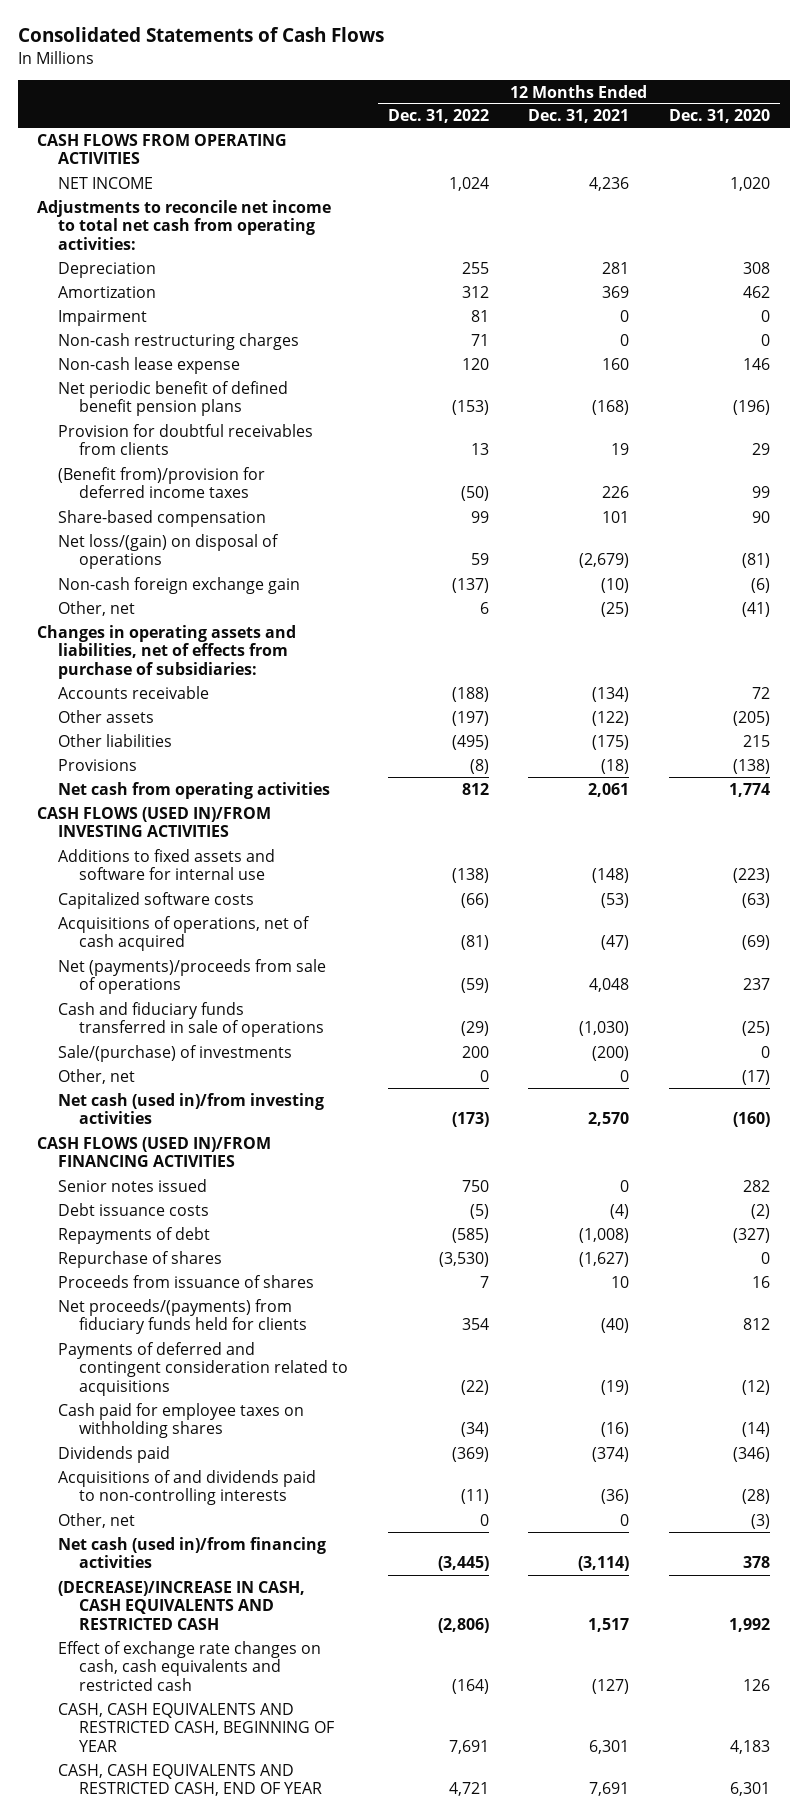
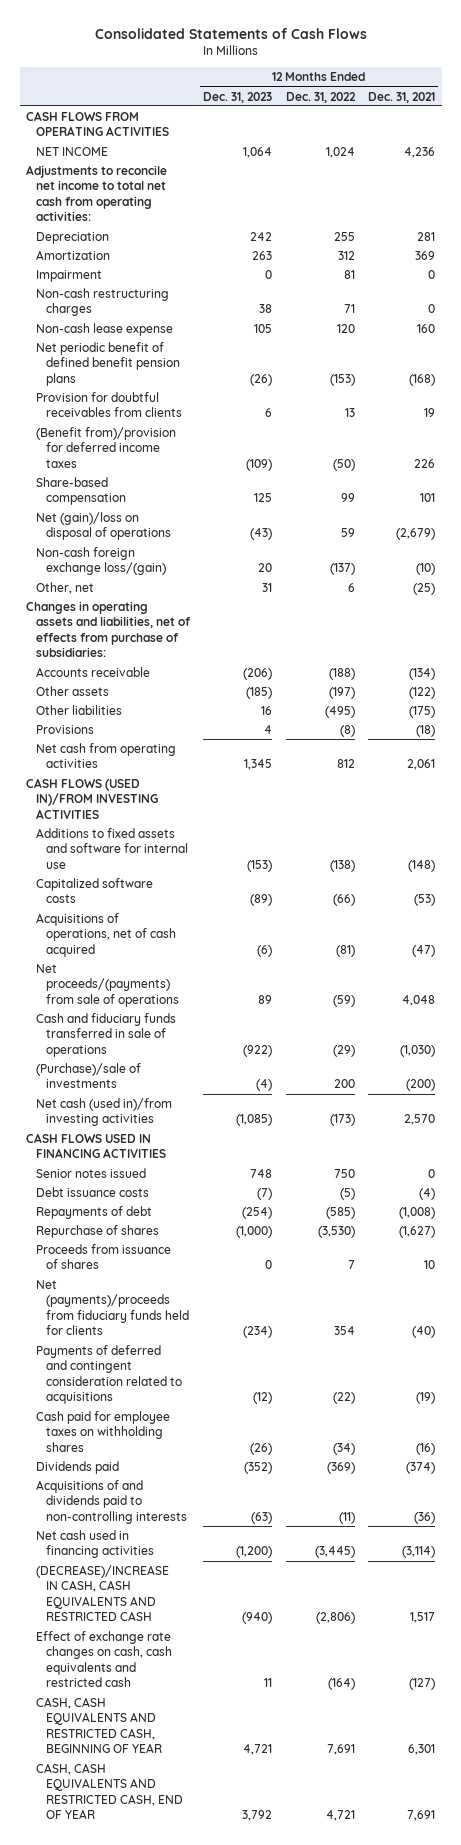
[669,109,771,124] Dec. 31, 2020 -> none
none -> [203,91,273,103] Dec. 31, 2023
[58,533,280,570] Net loss/(gain) on disposal of operations -> [36,511,171,541] Net (gain)/loss on disposal of operations
[58,576,301,594] Non-cash foreign exchange gain -> [36,546,166,576] Non-cash foreign exchange loss/(gain)
[58,958,327,995] Net (payments)/proceeds from sale of operations -> [36,963,179,1007] Net proceeds/(payments) from sale of operations
[58,1068,136,1084] Other, net -> none
[58,1044,293,1062] Sale/(purchase) of investments -> [36,1062,142,1089] (Purchase)/sale of investments
[37,1136,272,1168] CASH FLOWS (USED IN)/FROM FINANCING ACTIVITIES -> [26,1132,167,1159] CASH FLOWS USED IN FINANCING ACTIVITIES
[58,1298,307,1335] Net proceeds/(payments) from fiduciary funds held for clients -> [36,1279,189,1336] Net (payments)/proceeds from fiduciary funds held for clients
[58,1512,136,1528] Other, net -> none
[58,1536,327,1569] Net cash (used in)/from financing activities -> [36,1529,154,1559] Net cash used in financing activities

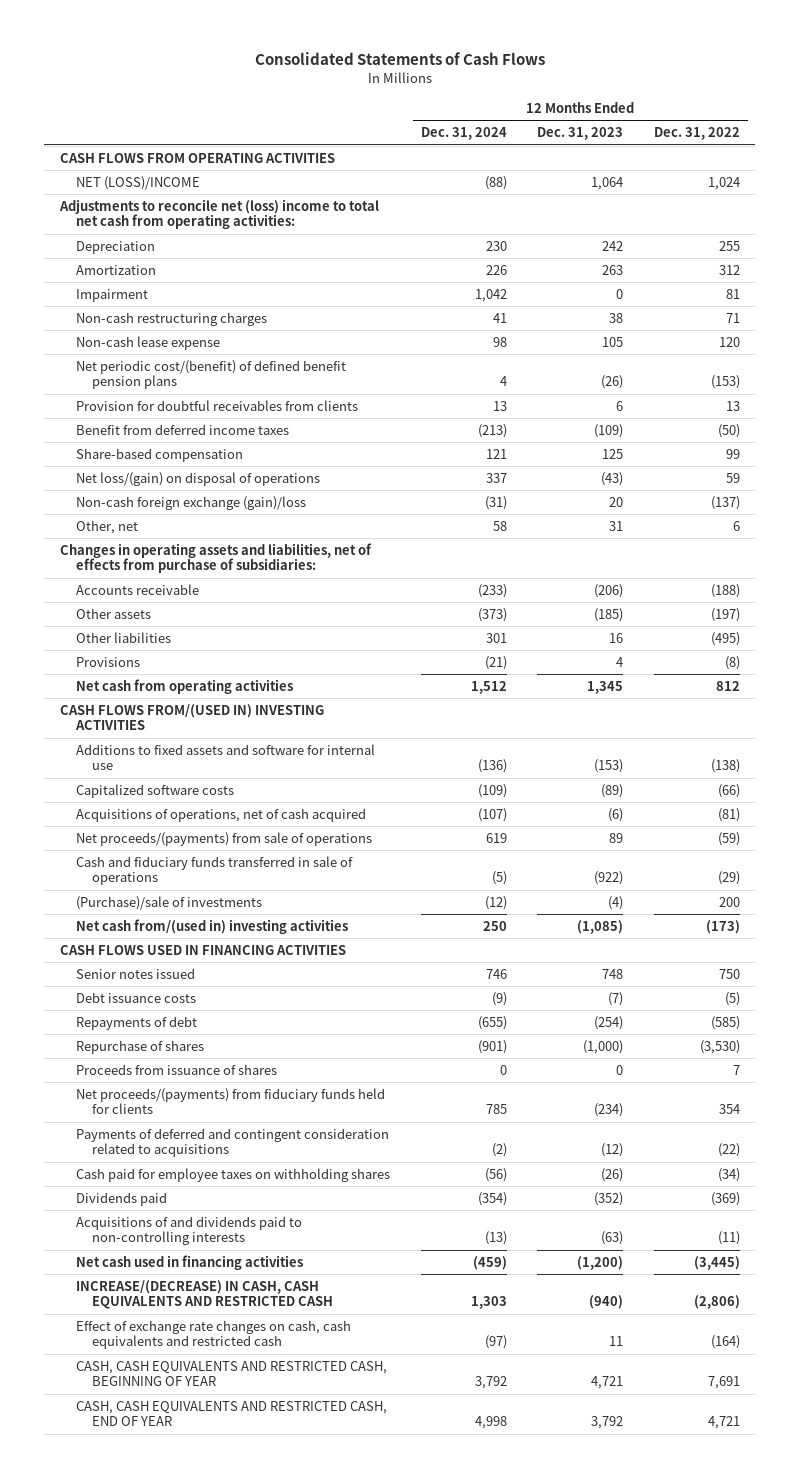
[367,91,435,103] Dec. 31, 2021 -> none
none -> [420,127,507,141] Dec. 31, 2024
[36,146,109,156] NET INCOME -> [76,175,201,190] NET (LOSS)/INCOME
[26,164,168,222] Adjustments to reconcile net income to total net cash from operating activities: -> [58,198,379,230] Adjustments to reconcile net (loss) income to total net cash from operating activities:
[36,341,180,386] Net periodic benefit of defined benefit pension plans -> [76,359,347,390] Net periodic cost/(benefit) of defined benefit pension plans
[36,426,177,468] (Benefit from)/provision for deferred income taxes -> [76,423,290,435] Benefit from deferred income taxes
[36,511,171,541] Net (gain)/loss on disposal of operations -> [76,471,321,486] Net loss/(gain) on disposal of operations
[36,546,166,576] Non-cash foreign exchange loss/(gain) -> [76,495,307,510] Non-cash foreign exchange (gain)/loss
[26,777,159,819] CASH FLOWS (USED IN)/FROM INVESTING ACTIVITIES -> [59,703,324,731] CASH FLOWS FROM/(USED IN) INVESTING ACTIVITIES
[36,1097,173,1127] Net cash (used in)/from investing activities -> [76,918,349,934] Net cash from/(used in) investing activities
[36,1279,189,1336] Net (payments)/proceeds from fiduciary funds held for clients -> [76,1087,386,1115] Net proceeds/(payments) from fiduciary funds held for clients
[36,1564,170,1622] (DECREASE)/INCREASE IN CASH, CASH EQUIVALENTS AND RESTRICTED CASH -> [76,1279,334,1310] INCREASE/(DECREASE) IN CASH, CASH EQUIVALENTS AND RESTRICTED CASH

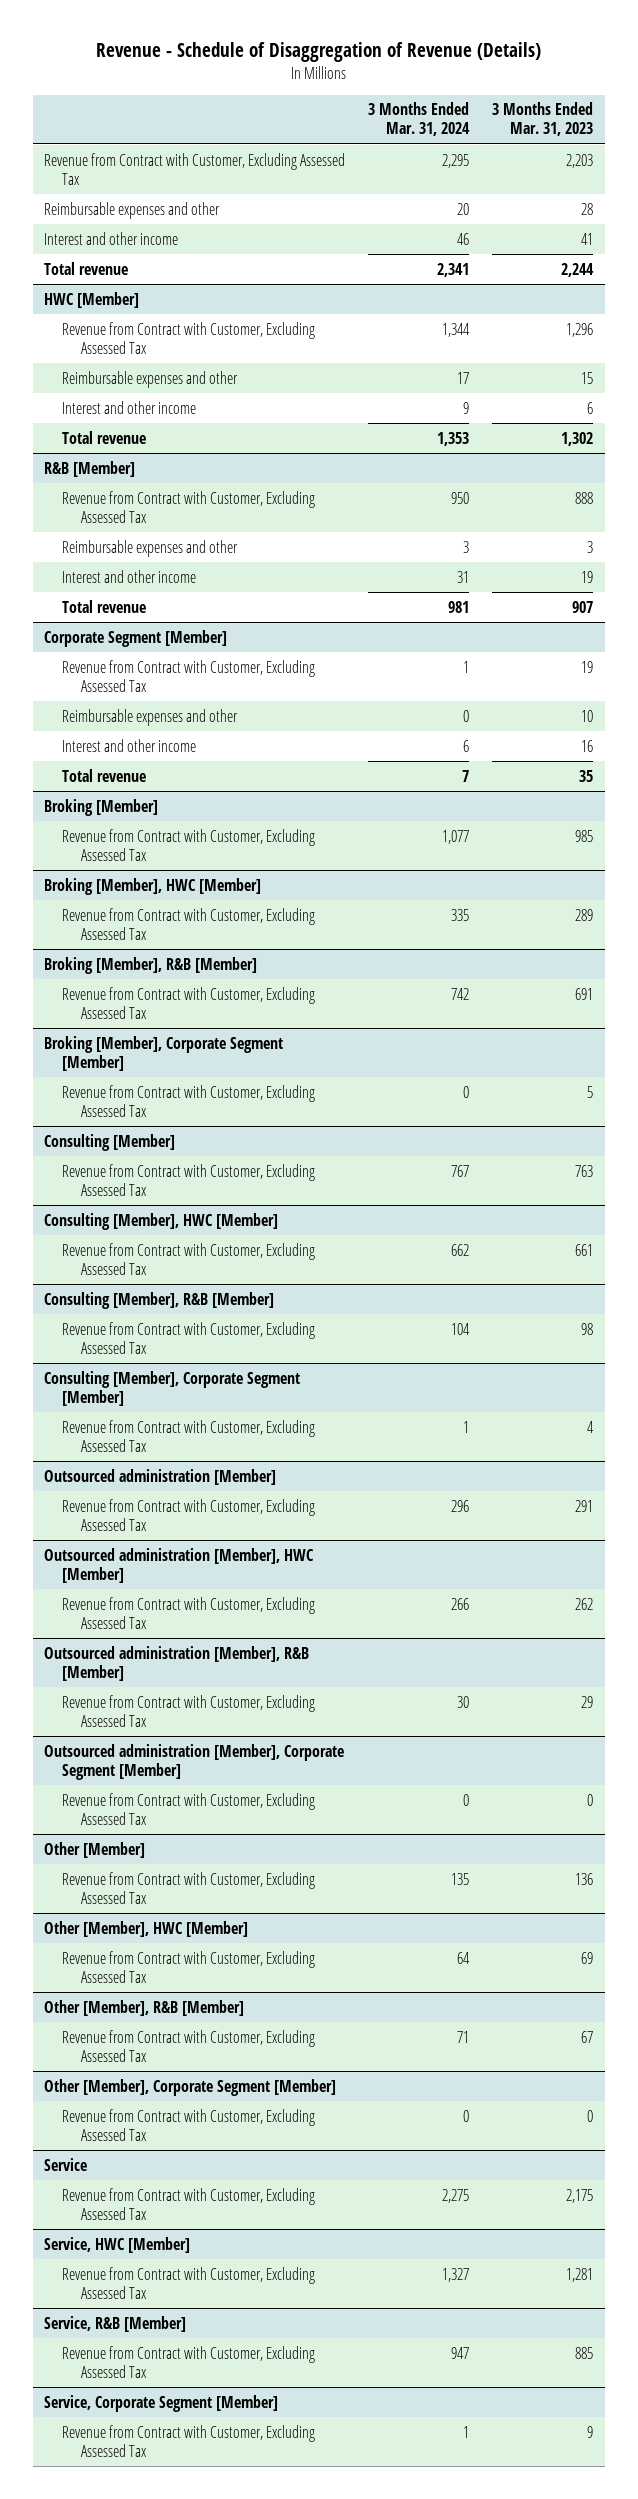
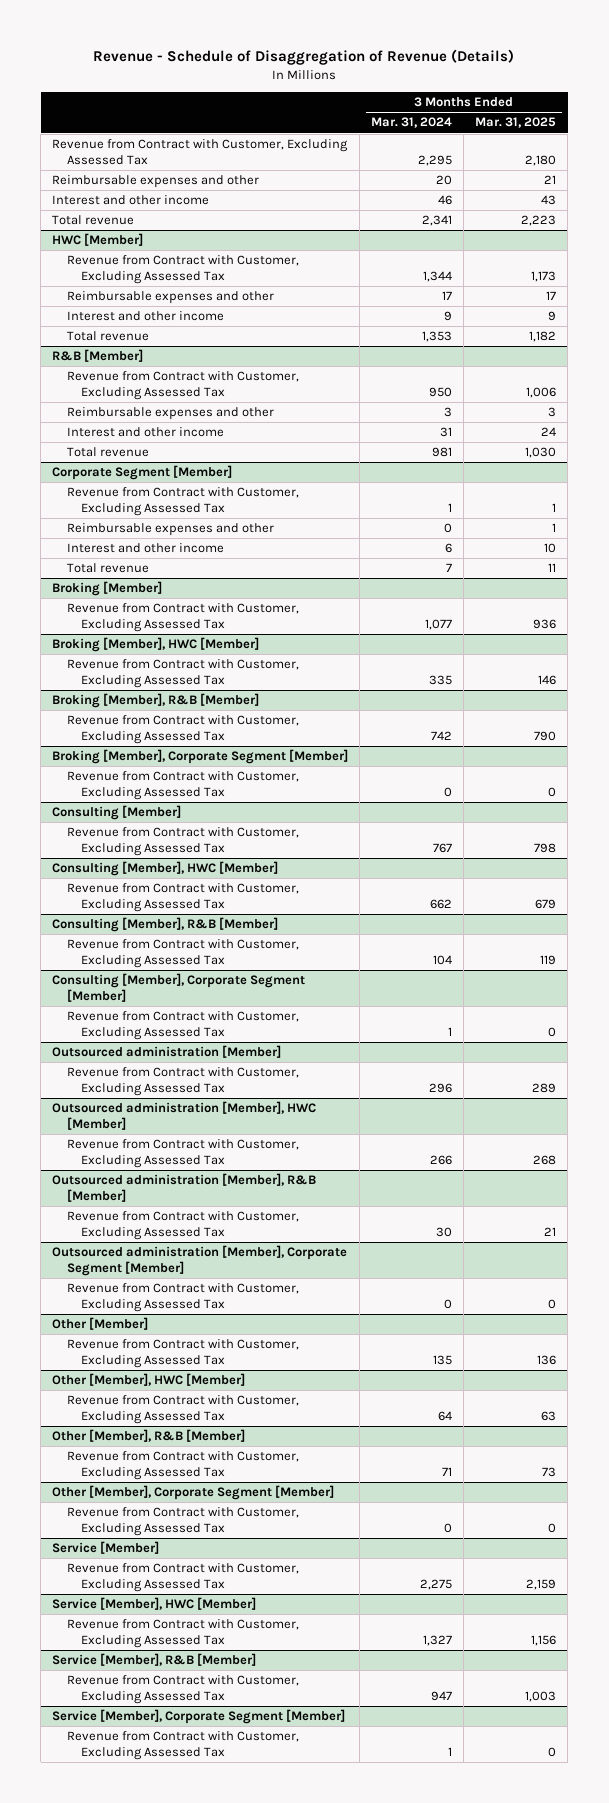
[492,102,594,137] 3 Months Ended Mar. 31, 2023 -> none
none -> [475,117,557,129] Mar. 31, 2025
[44,2157,88,2171] Service -> [52,1541,160,1555] Service [Member]
[44,2236,191,2253] Service, HWC [Member] -> [52,1597,257,1611] Service [Member], HWC [Member]
[44,2315,187,2332] Service, R&B [Member] -> [52,1653,257,1667] Service [Member], R&B [Member]
[44,2394,279,2412] Service, Corporate Segment [Member] -> [52,1709,346,1725] Service [Member], Corporate Segment [Member]

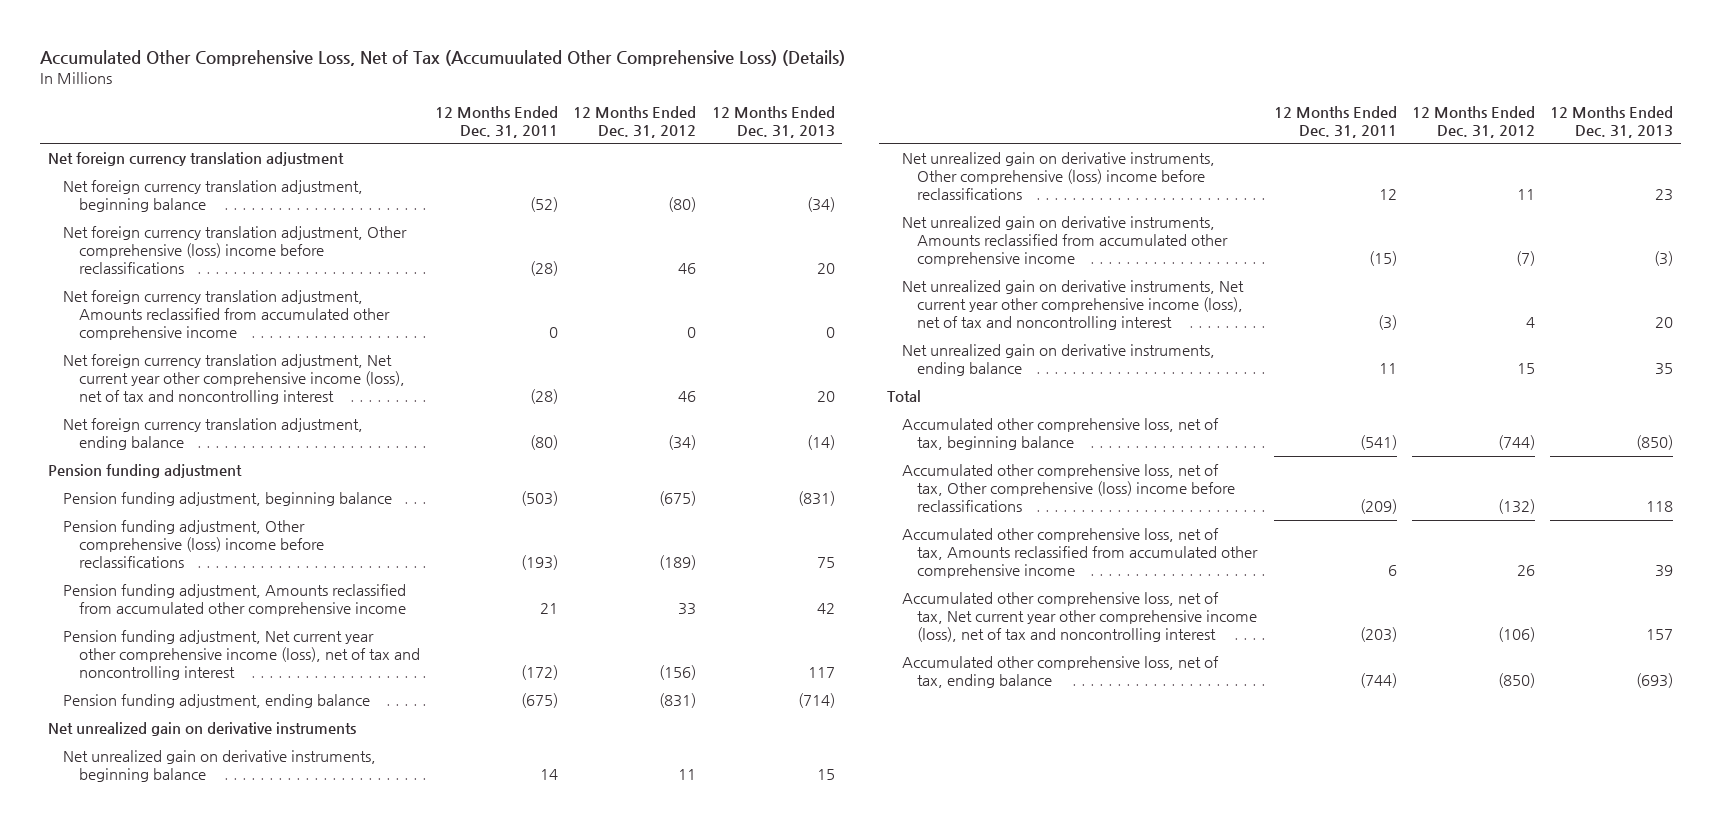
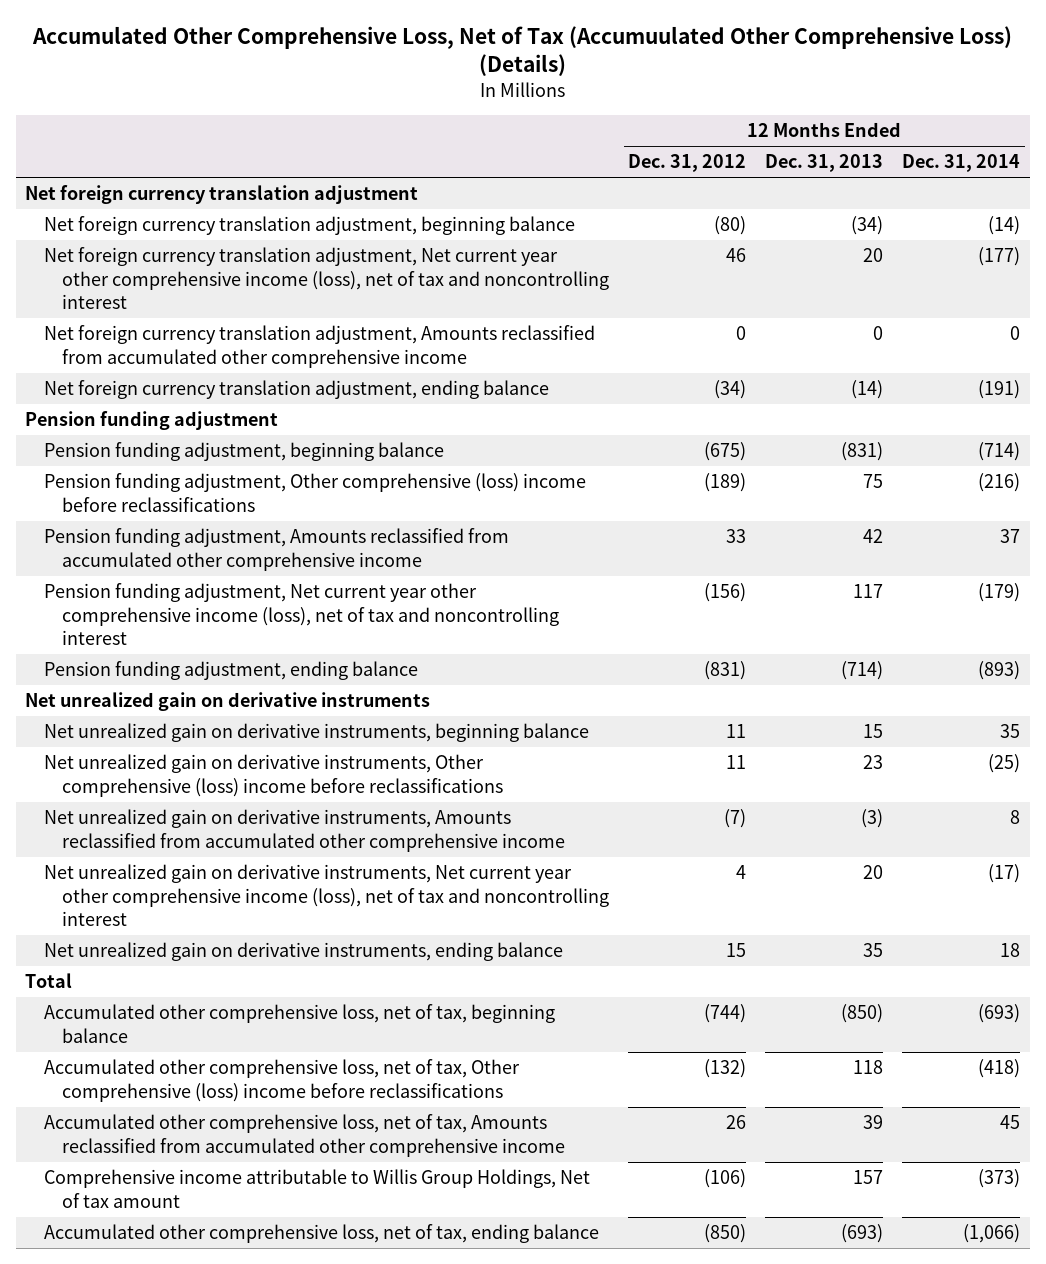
[435,105,559,138] 12 Months Ended Dec. 31, 2011 -> none
none -> [902,154,1021,173] Dec. 31, 2014
[63,225,408,274] Net foreign currency translation adjustment, Other comprehensive (loss) income before reclassifications -> none
[63,289,390,340] Net foreign currency translation adjustment, Amounts reclassified from accumulated other comprehensive income -> [43,325,595,368] Net foreign currency translation adjustment, Amounts reclassified from accumulated other comprehensive income
[902,591,1258,642] Accumulated other comprehensive loss, net of tax, Net current year other comprehensive income (loss), net of tax and noncontrolling interest -> [43,1169,590,1208] Comprehensive income attributable to Willis Group Holdings, Net of tax amount

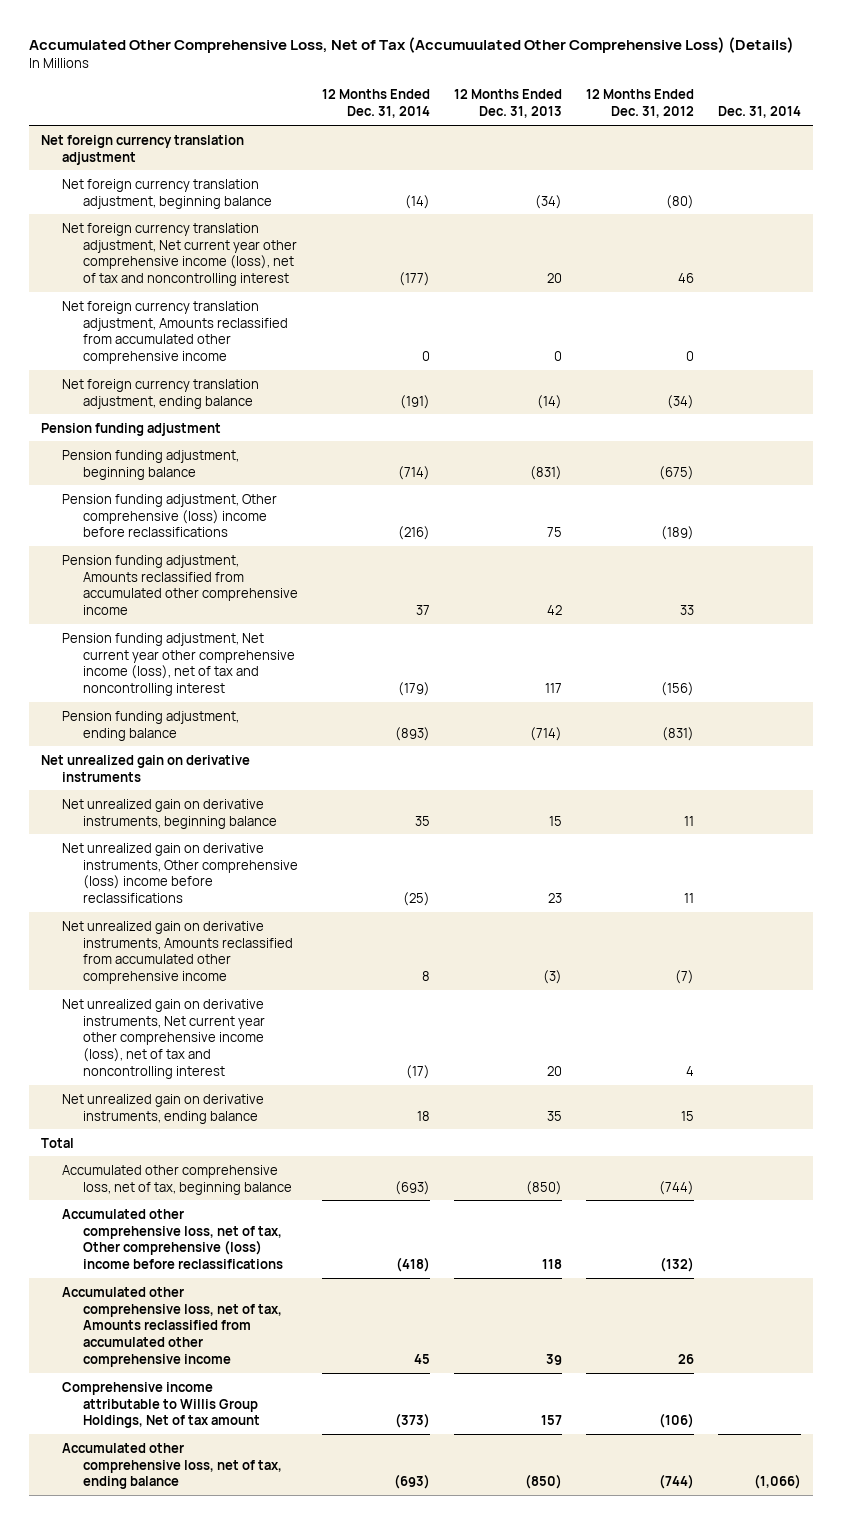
none -> [718,106,802,119] Dec. 31, 2014
[704,1224,747,1244] (850) -> [659,1474,695,1490] (744)
[841,1224,884,1244] (693) -> [525,1474,563,1490] (850)
[963,1224,1021,1244] (1,066) -> [394,1474,431,1490] (693)

